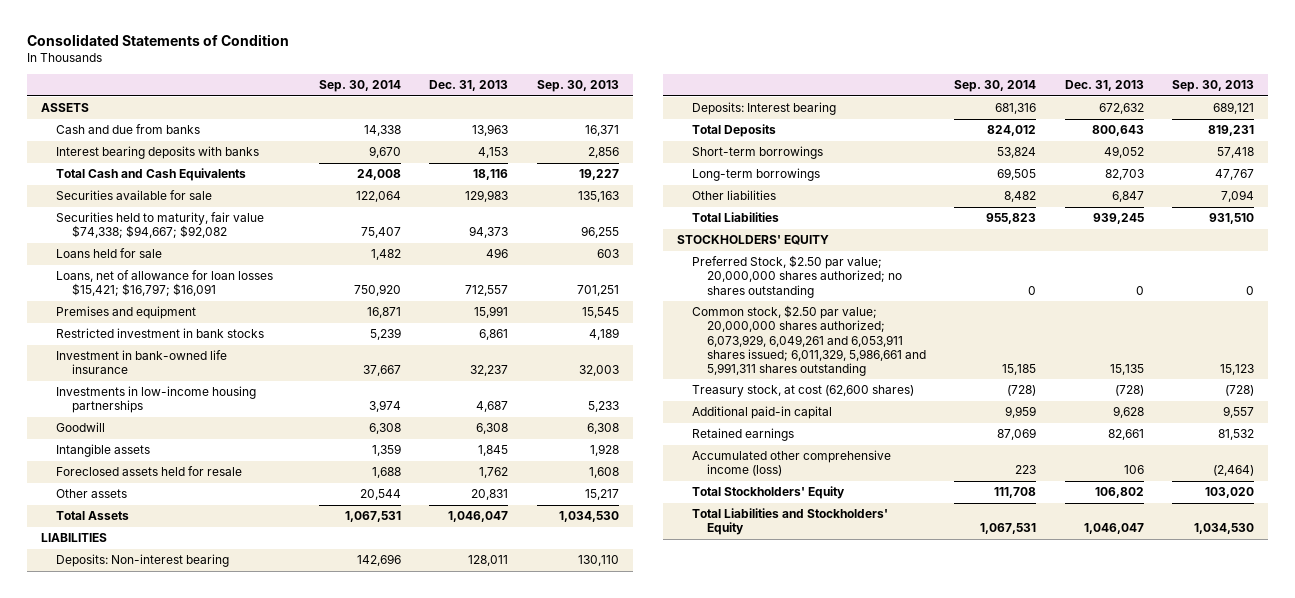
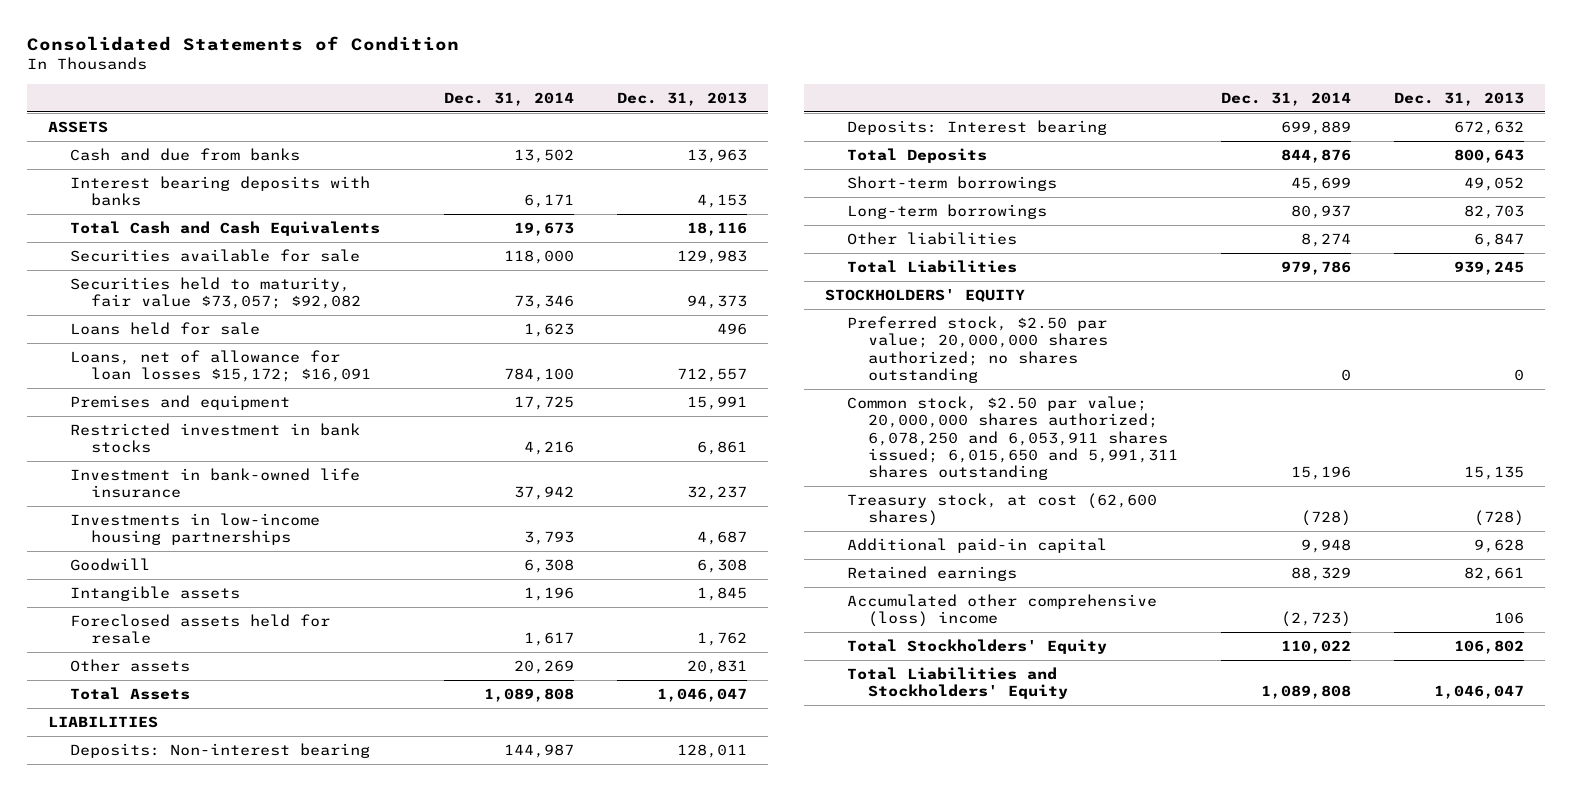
[318,80,401,93] Sep. 30, 2014 -> none
[536,80,619,93] Sep. 30, 2013 -> none
none -> [444,91,575,106] Dec. 31, 2014
[56,212,265,239] Securities held to maturity, fair value $74,338; $94,667; $92,082 -> [69,277,362,310] Securities held to maturity, fair value $73,057; $92,082
[56,270,274,297] Loans, net of allowance for loan losses $15,421; $16,797; $16,091 -> [69,350,372,383] Loans, net of allowance for loan losses $15,172; $16,091
[691,255,902,298] Preferred Stock, $2.50 par value; 20,000,000 shares authorized; no shares outstanding -> [846,316,1109,384] Preferred stock, $2.50 par value; 20,000,000 shares authorized; no shares outstanding
[691,305,926,376] Common stock, $2.50 par value; 20,000,000 shares authorized; 6,073,929, 6,049,261 and 6,053,911 shares issued; 6,011,329, 5,986,661 and 5,991,311 shares outstanding -> [846,396,1179,481] Common stock, $2.50 par value; 20,000,000 shares authorized; 6,078,250 and 6,053,911 shares issued; 6,015,650 and 5,991,311 shares outstanding
[691,450,891,477] Accumulated other comprehensive income (loss) -> [846,594,1157,628] Accumulated other comprehensive (loss) income

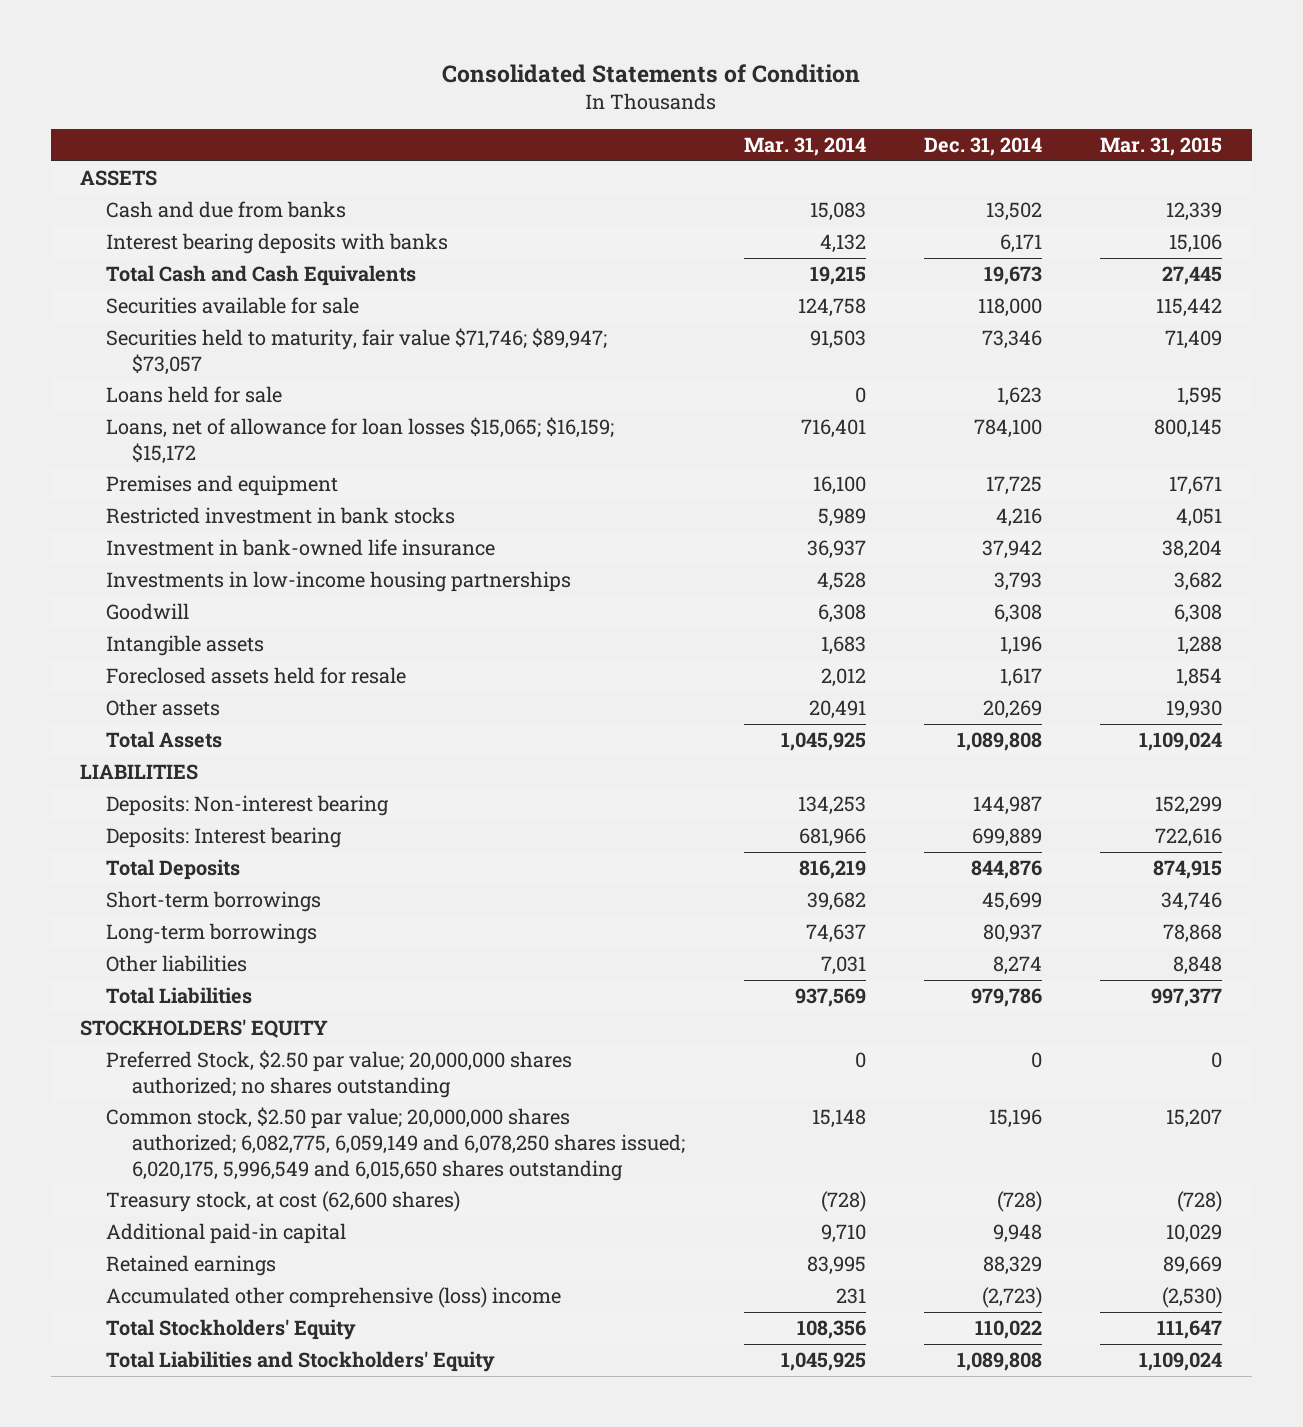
[616,91,747,106] Dec. 31, 2013 -> none
none -> [743,137,866,157] Mar. 31, 2014
none -> [1100,137,1223,157] Mar. 31, 2015
[69,277,362,310] Securities held to maturity, fair value $73,057; $92,082 -> [106,328,608,375] Securities held to maturity, fair value $71,746; $89,947; $73,057
[69,350,372,383] Loans, net of allowance for loan losses $15,172; $16,091 -> [106,417,615,464] Loans, net of allowance for loan losses $15,065; $16,159; $15,172
[846,316,1109,384] Preferred stock, $2.50 par value; 20,000,000 shares authorized; no shares outstanding -> [106,1050,573,1098] Preferred Stock, $2.50 par value; 20,000,000 shares authorized; no shares outstanding
[846,396,1179,481] Common stock, $2.50 par value; 20,000,000 shares authorized; 6,078,250 and 6,053,911 shares issued; 6,015,650 and 5,991,311 shares outstanding -> [106,1107,686,1181] Common stock, $2.50 par value; 20,000,000 shares authorized; 6,082,775, 6,059,149 and 6,078,250 shares issued; 6,020,175, 5,996,549 and 6,015,650 shares outstanding

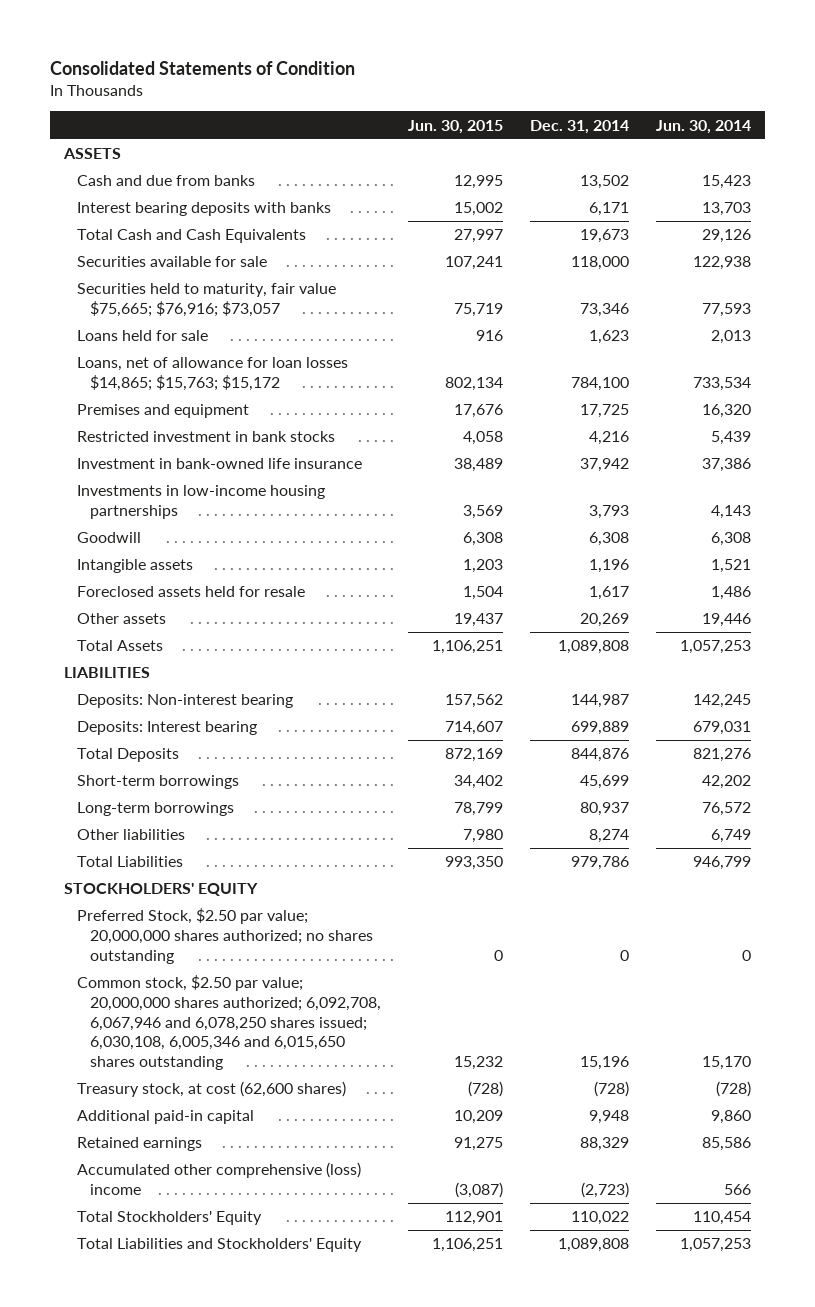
[743,137,866,157] Mar. 31, 2014 -> none
[1100,137,1223,157] Mar. 31, 2015 -> none
none -> [407,119,503,134] Jun. 30, 2015
none -> [656,119,752,134] Jun. 30, 2014
[106,328,608,375] Securities held to maturity, fair value $71,746; $89,947; $73,057 -> [76,283,336,317] Securities held to maturity, fair value $75,665; $76,916; $73,057
[106,417,615,464] Loans, net of allowance for loan losses $15,065; $16,159; $15,172 -> [76,357,348,391] Loans, net of allowance for loan losses $14,865; $15,763; $15,172
[106,1107,686,1181] Common stock, $2.50 par value; 20,000,000 shares authorized; 6,082,775, 6,059,149 and 6,078,250 shares issued; 6,020,175, 5,996,549 and 6,015,650 shares outstanding -> [76,975,381,1070] Common stock, $2.50 par value; 20,000,000 shares authorized; 6,092,708, 6,067,946 and 6,078,250 shares issued; 6,030,108, 6,005,346 and 6,015,650 shares outstanding

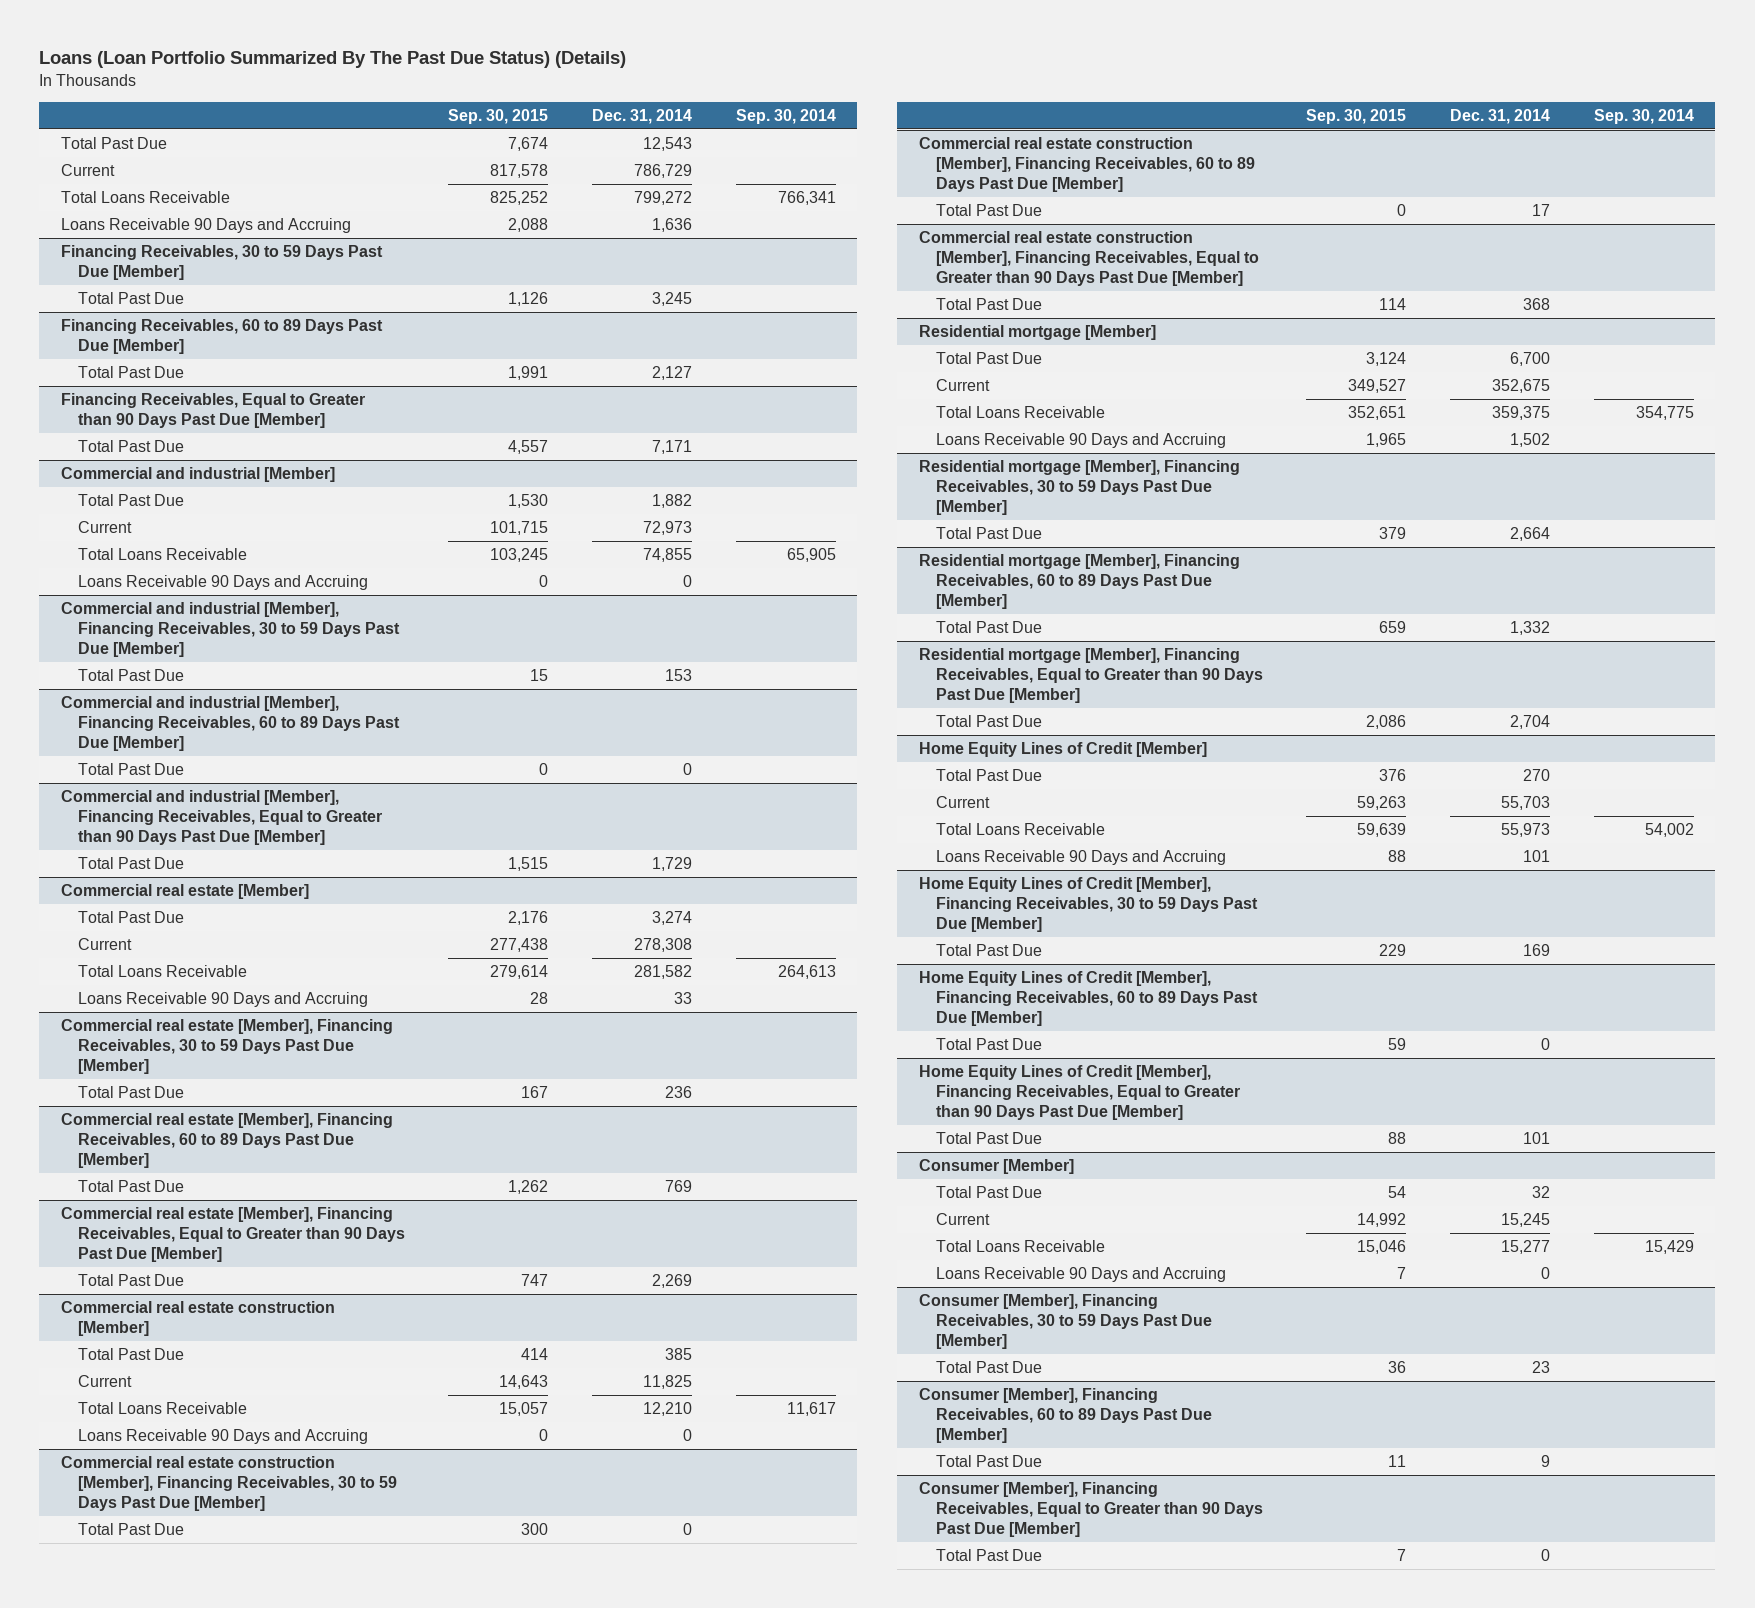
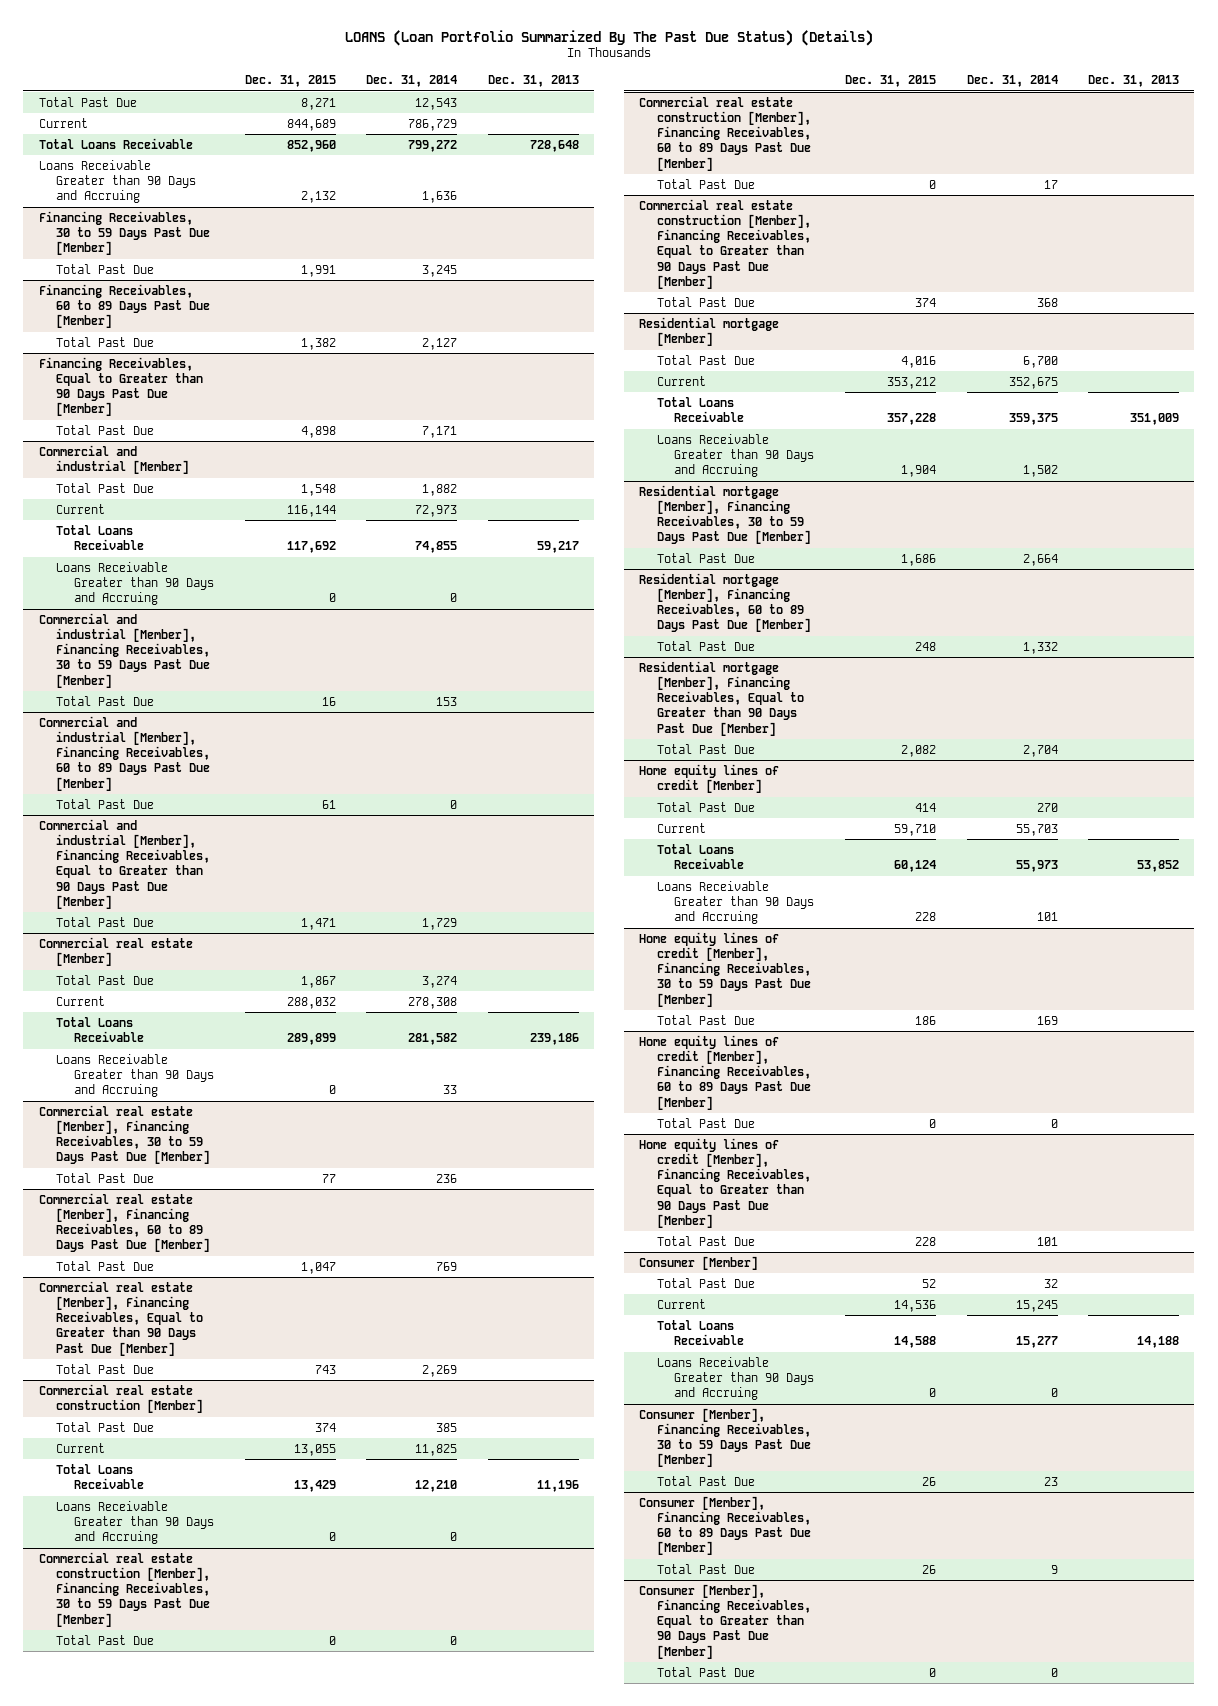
[39,51,627,69] Loans (Loan Portfolio Summarized By The Past Due Status) (Details) -> [344,29,873,46] LOANS (Loan Portfolio Summarized By The Past Due Status) (Details)
[448,108,549,124] Sep. 30, 2015 -> none
[735,108,836,124] Sep. 30, 2014 -> none
none -> [244,74,336,87] Dec. 31, 2015
none -> [487,74,579,87] Dec. 31, 2013
[61,218,352,234] Loans Receivable 90 Days and Accruing -> [38,159,197,204] Loans Receivable Greater than 90 Days and Accruing
[77,575,368,591] Loans Receivable 90 Days and Accruing -> [56,561,215,606] Loans Receivable Greater than 90 Days and Accruing
[77,992,368,1008] Loans Receivable 90 Days and Accruing -> [56,1053,215,1098] Loans Receivable Greater than 90 Days and Accruing
[77,1429,368,1445] Loans Receivable 90 Days and Accruing -> [56,1500,215,1545] Loans Receivable Greater than 90 Days and Accruing
[935,433,1226,449] Loans Receivable 90 Days and Accruing -> [656,433,815,478] Loans Receivable Greater than 90 Days and Accruing
[919,742,1208,758] Home Equity Lines of Credit [Member] -> [638,763,779,794] Home equity lines of credit [Member]
[935,850,1226,866] Loans Receivable 90 Days and Accruing -> [656,880,815,925] Loans Receivable Greater than 90 Days and Accruing
[919,877,1258,932] Home Equity Lines of Credit [Member], Financing Receivables, 30 to 59 Days Past Due [Member] -> [638,931,811,1007] Home equity lines of credit [Member], Financing Receivables, 30 to 59 Days Past Due [Member]
[919,971,1258,1026] Home Equity Lines of Credit [Member], Financing Receivables, 60 to 89 Days Past Due [Member] -> [638,1034,811,1110] Home equity lines of credit [Member], Financing Receivables, 60 to 89 Days Past Due [Member]
[919,1065,1240,1120] Home Equity Lines of Credit [Member], Financing Receivables, Equal to Greater than 90 Days Past Due [Member] -> [638,1137,811,1228] Home equity lines of credit [Member], Financing Receivables, Equal to Greater than 90 Days Past Due [Member]
[935,1267,1226,1283] Loans Receivable 90 Days and Accruing -> [656,1356,815,1401] Loans Receivable Greater than 90 Days and Accruing

